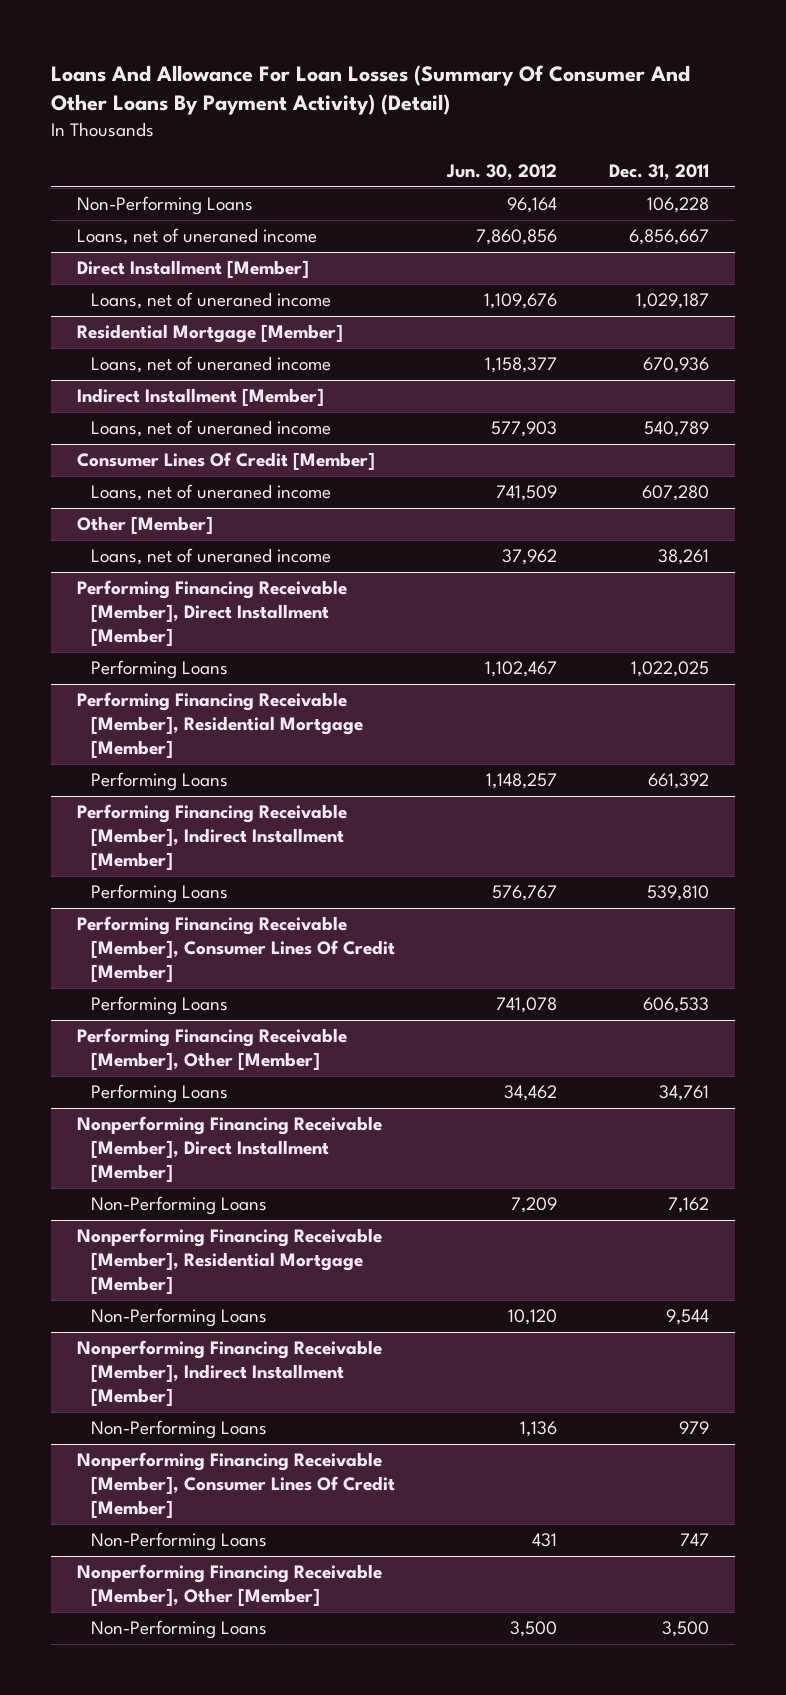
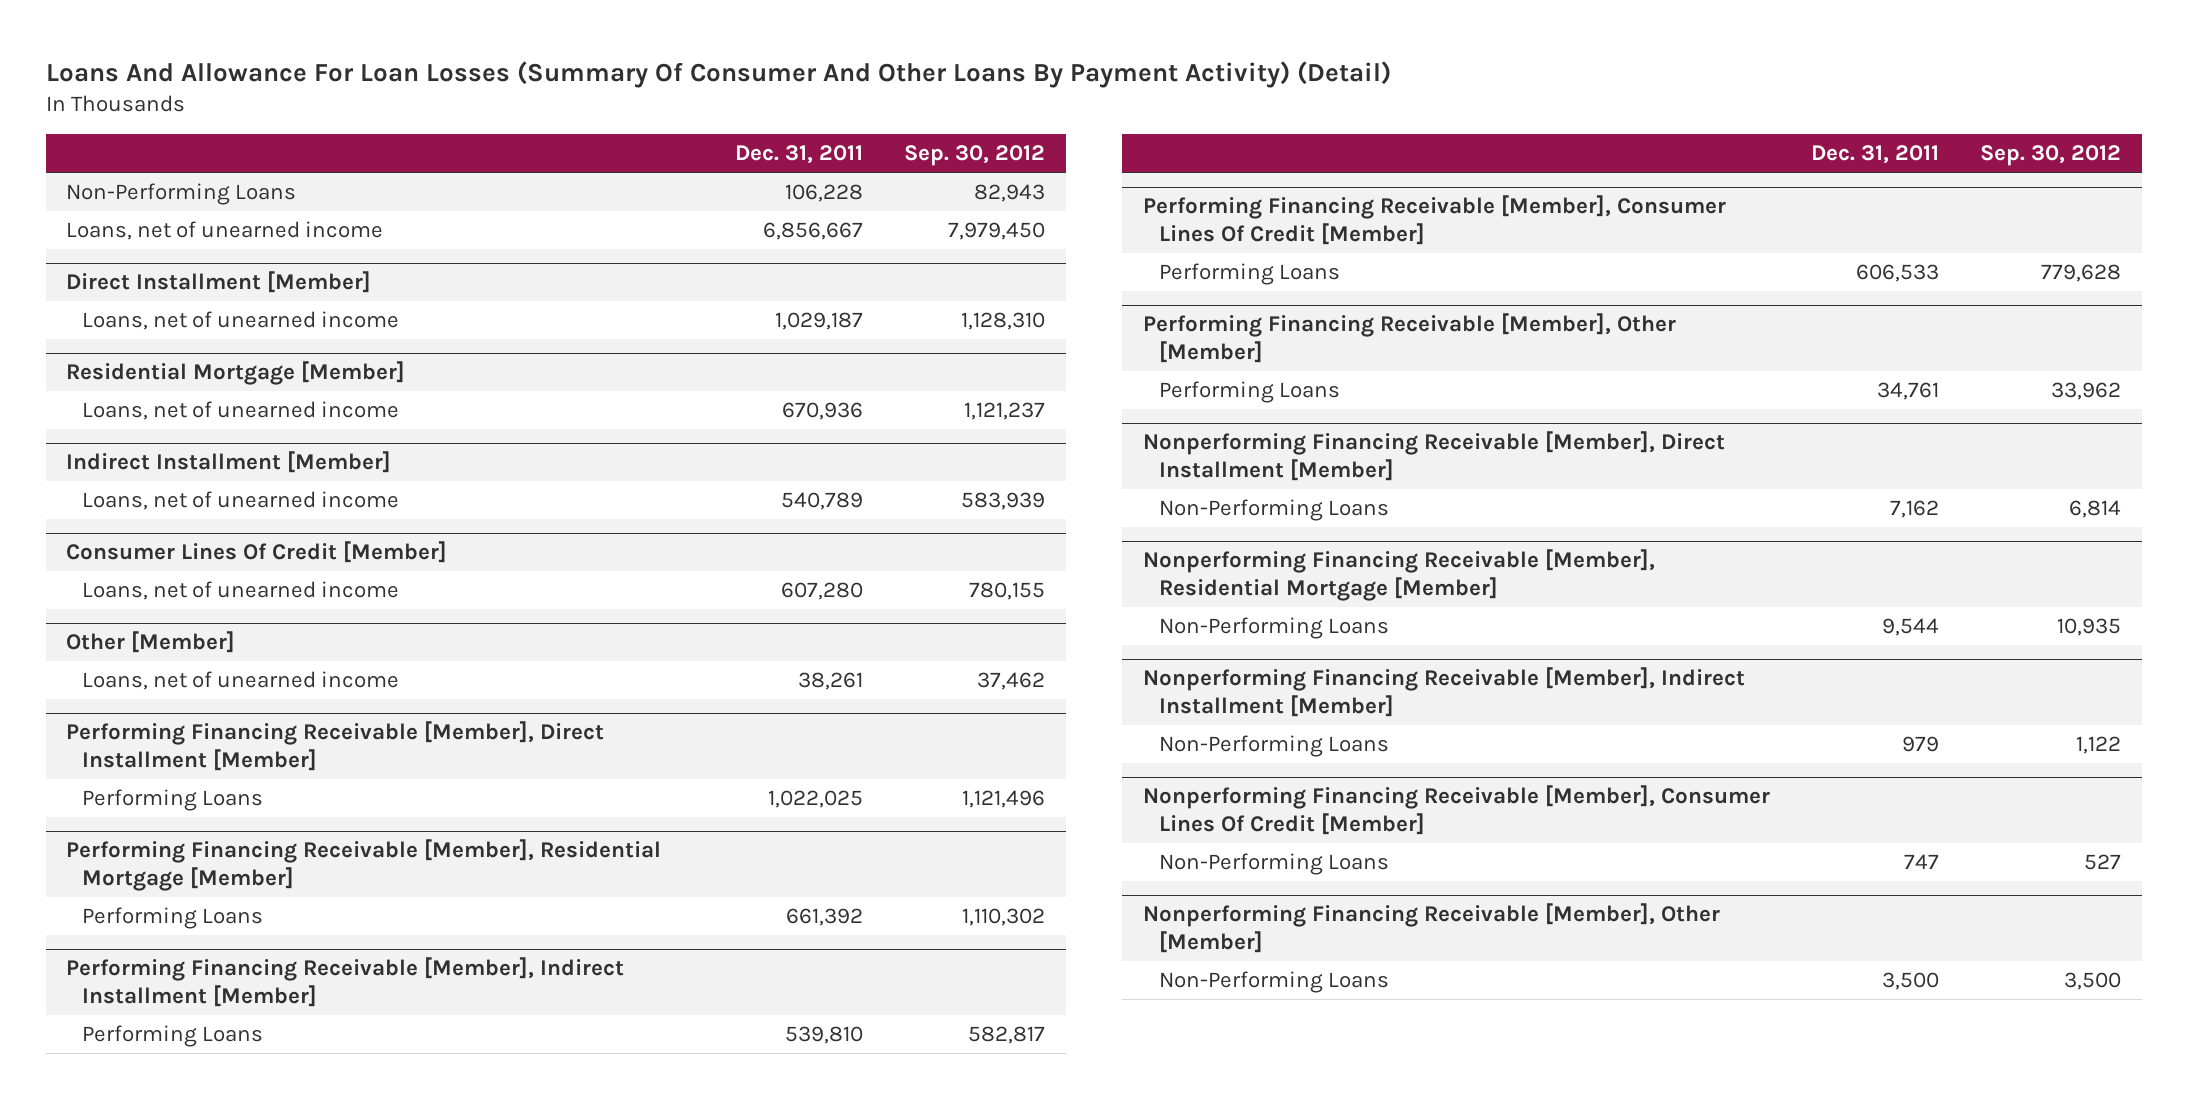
[445,163,557,180] Jun. 30, 2012 -> none
none -> [903,145,1045,167] Sep. 30, 2012
[77,228,318,246] Loans, net of uneraned income -> [66,221,384,241] Loans, net of unearned income
[90,292,331,310] Loans, net of uneraned income -> [82,311,400,331] Loans, net of unearned income
[90,356,331,374] Loans, net of uneraned income -> [82,401,400,421] Loans, net of unearned income
[90,420,331,438] Loans, net of uneraned income -> [82,491,400,511] Loans, net of unearned income
[90,484,331,502] Loans, net of uneraned income -> [82,581,400,601] Loans, net of unearned income
[90,548,331,566] Loans, net of uneraned income -> [82,671,400,691] Loans, net of unearned income

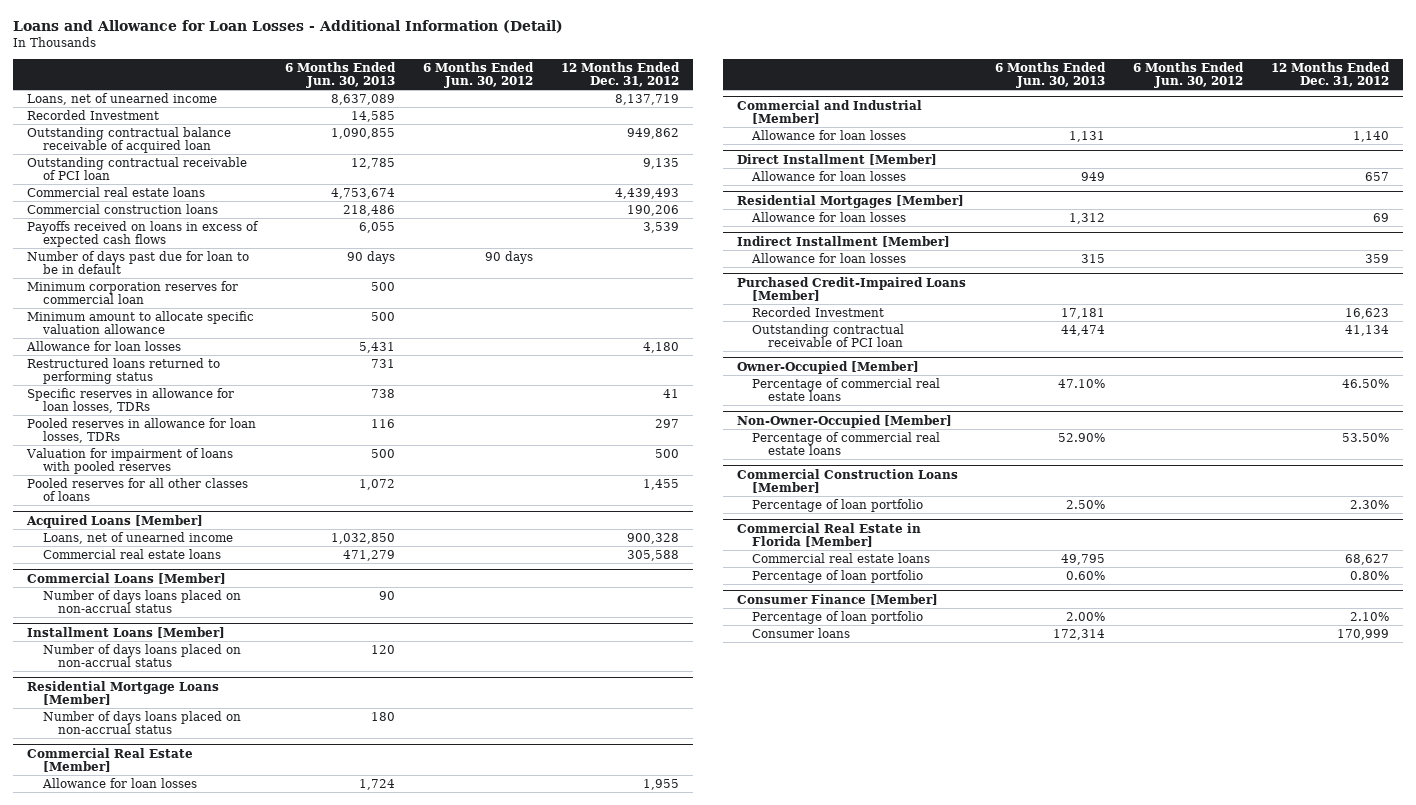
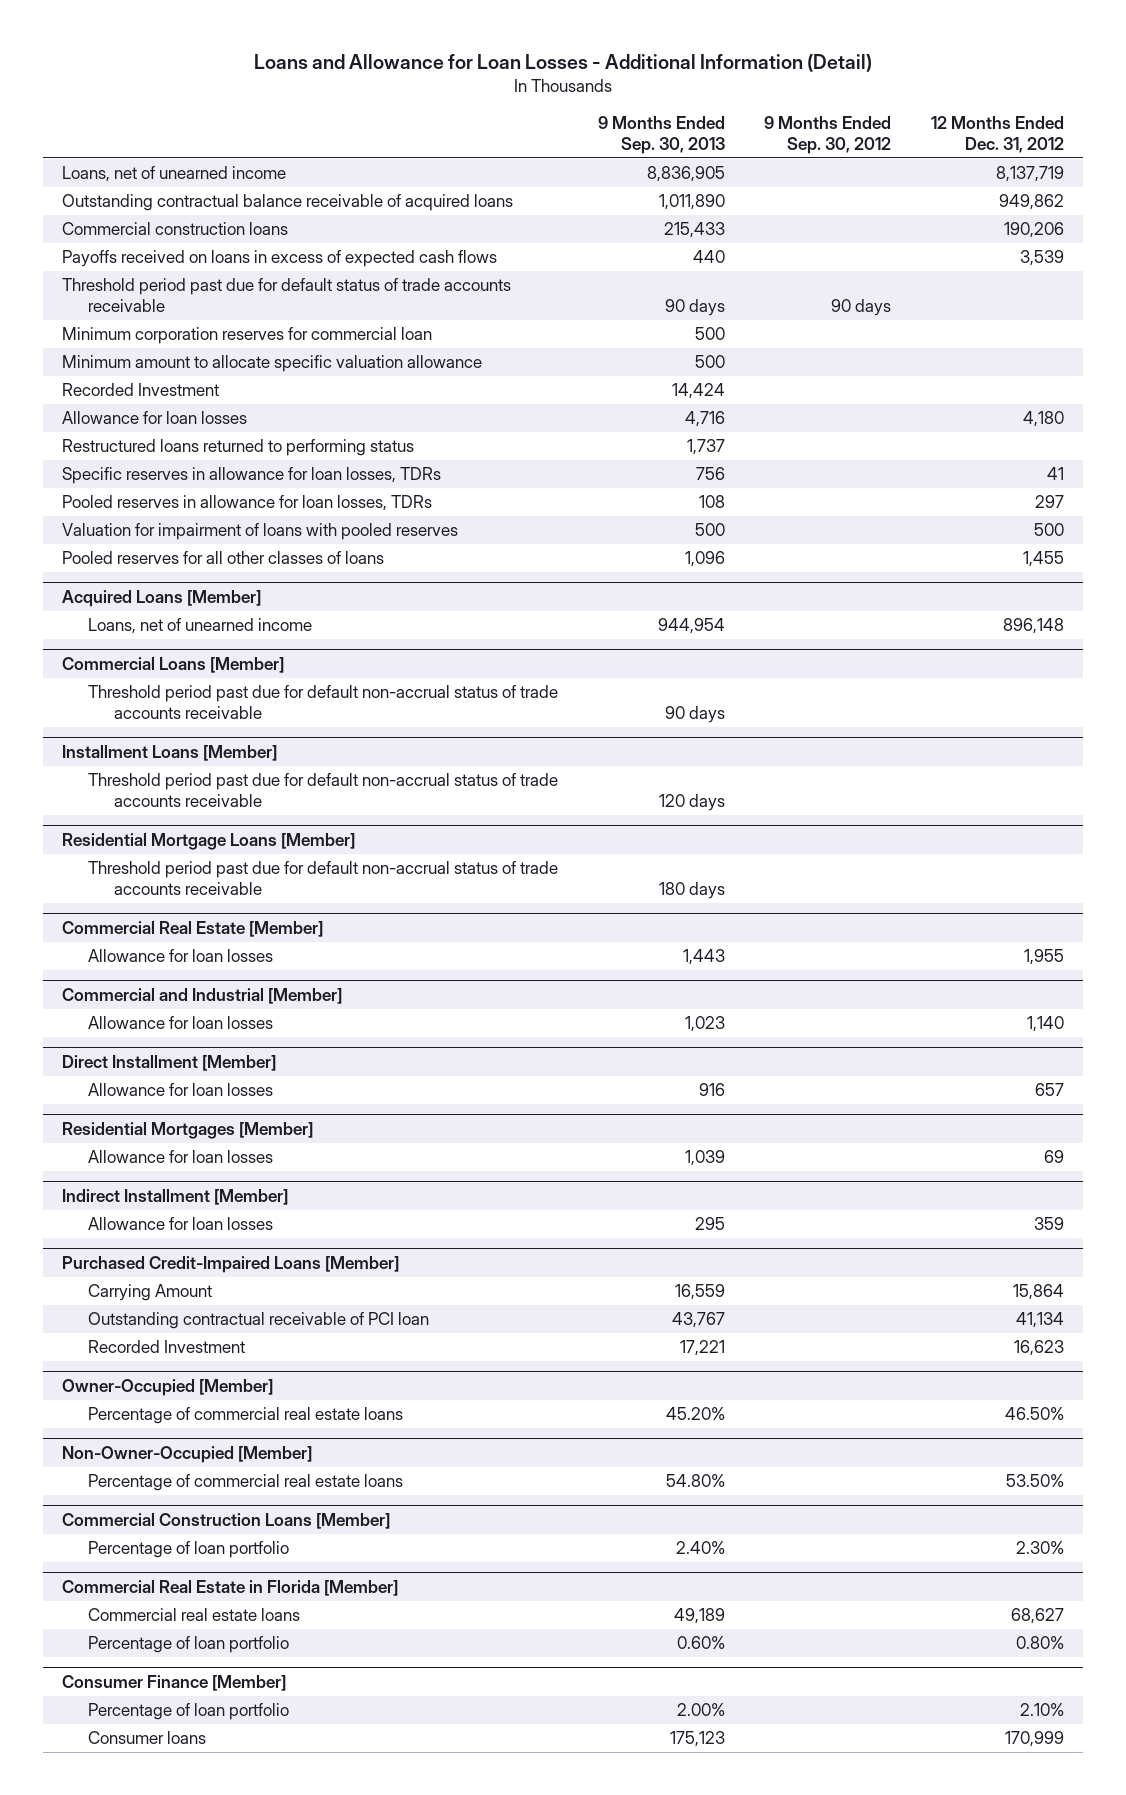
[285,61,397,89] 6 Months Ended Jun. 30, 2013 -> none
[423,61,535,89] 6 Months Ended Jun. 30, 2012 -> none
none -> [597,116,725,154] 9 Months Ended Sep. 30, 2013
none -> [764,116,892,154] 9 Months Ended Sep. 30, 2012
[27,156,248,181] Outstanding contractual receivable of PCI loan -> none
[27,186,206,197] Commercial real estate loans -> none
[27,126,232,154] Outstanding contractual balance receivable of acquired loan -> [62,194,514,212] Outstanding contractual balance receivable of acquired loans
[27,250,250,275] Number of days past due for loan to be in default -> none
none -> [62,278,512,312] Threshold period past due for default status of trade accounts receivable
[27,109,160,120] Recorded Investment -> [62,383,220,397] Recorded Investment
[42,548,221,559] Commercial real estate loans -> none
[627,532,680,544] 900,328 -> [1002,618,1064,635] 896,148
[42,589,241,614] Number of days loans placed on non-accrual status -> none
none -> [88,685,559,719] Threshold period past due for default non-accrual status of trade accounts receivable
[42,643,241,668] Number of days loans placed on non-accrual status -> none
none -> [88,773,559,807] Threshold period past due for default non-accrual status of trade accounts receivable
[42,710,241,735] Number of days loans placed on non-accrual status -> none
none -> [88,861,559,895] Threshold period past due for default non-accrual status of trade accounts receivable
none -> [88,1284,213,1302] Carrying Amount
[752,306,885,317] Recorded Investment -> [88,1340,246,1354] Recorded Investment

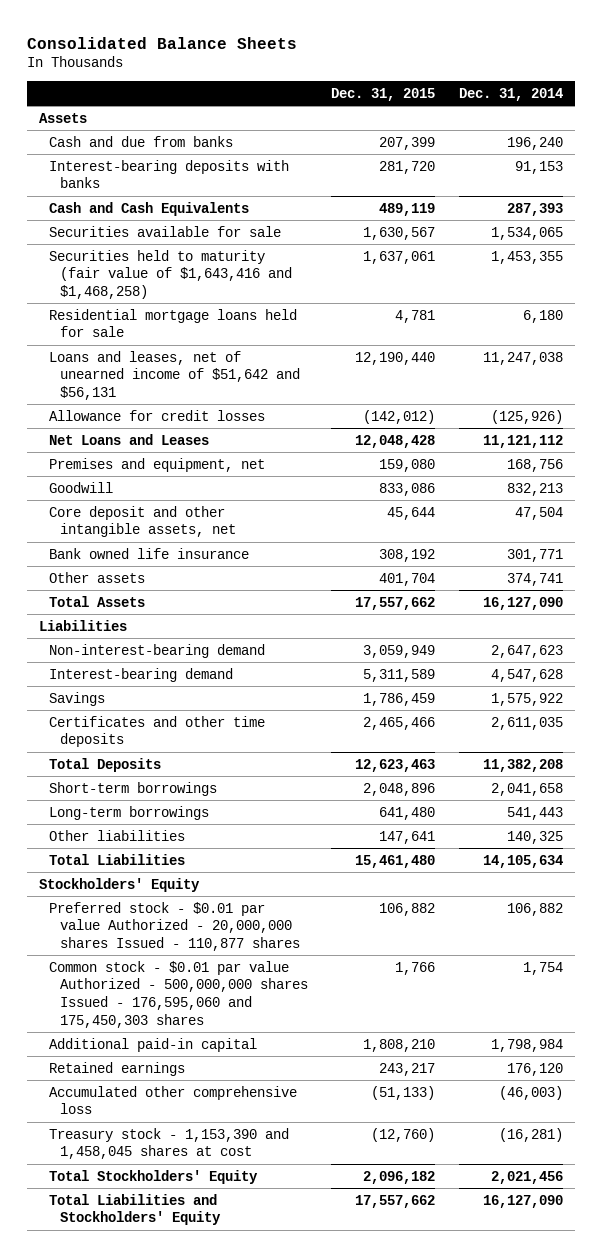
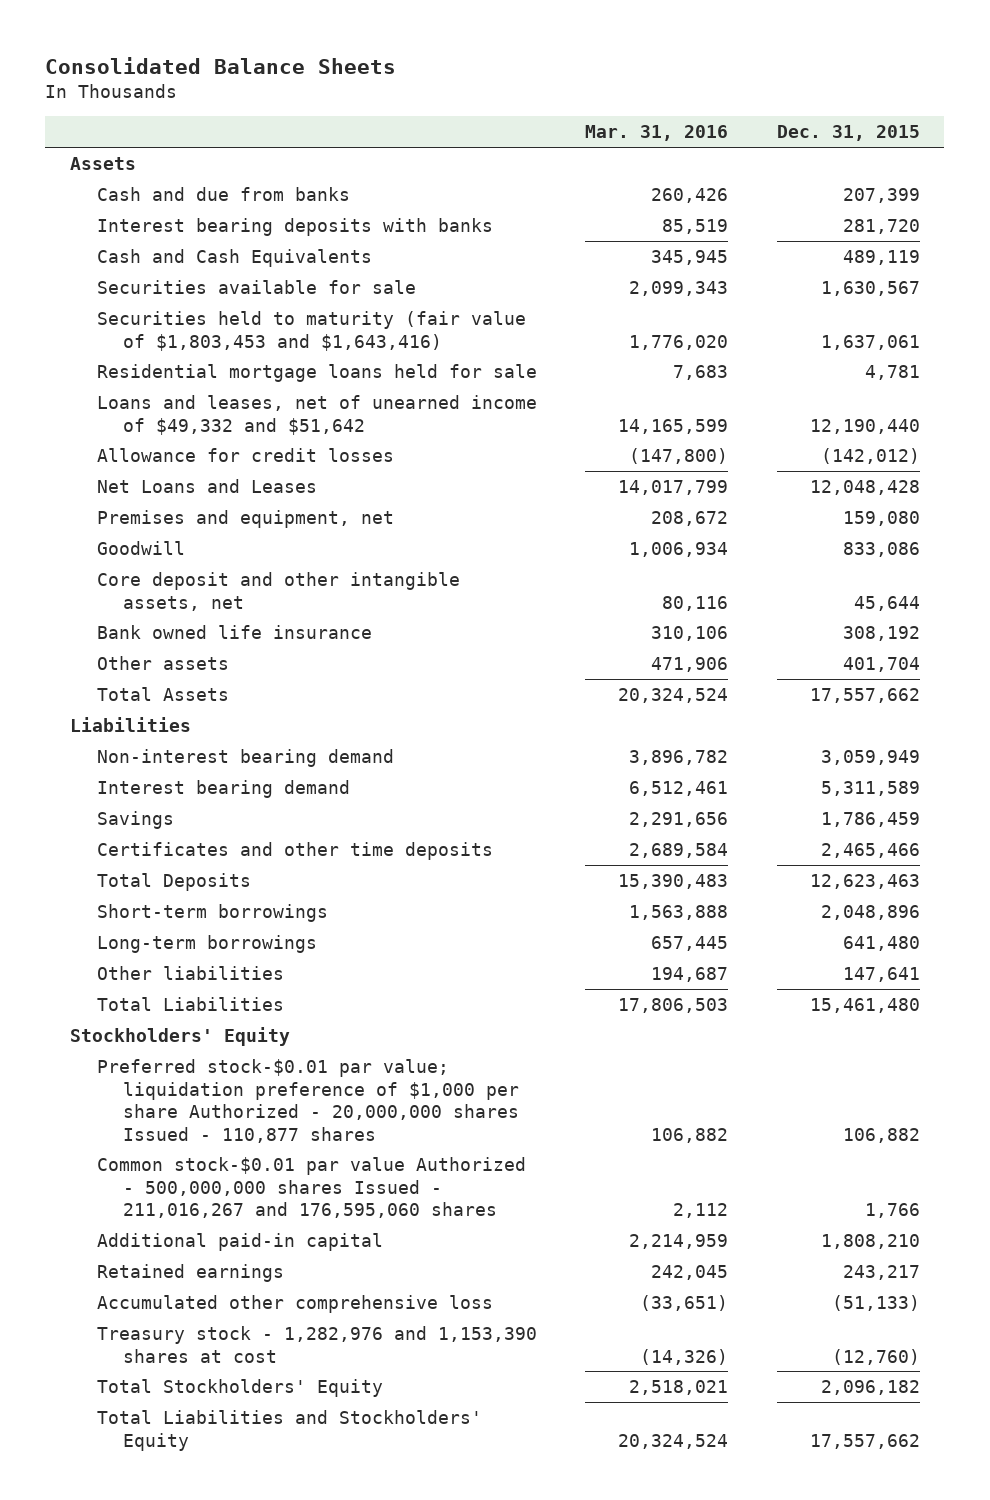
[459,87,564,101] Dec. 31, 2014 -> none
none -> [585,125,729,142] Mar. 31, 2016
[49,159,290,189] Interest-bearing deposits with banks -> [96,218,493,237] Interest bearing deposits with banks
[49,249,292,299] Securities held to maturity (fair value of $1,643,416 and $1,468,258) -> [96,311,526,351] Securities held to maturity (fair value of $1,803,453 and $1,643,416)
[49,350,300,400] Loans and leases, net of unearned income of $51,642 and $56,131 -> [96,395,537,435] Loans and leases, net of unearned income of $49,332 and $51,642
[49,643,266,658] Non-interest-bearing demand -> [96,749,394,768] Non-interest bearing demand
[49,667,234,682] Interest-bearing demand -> [96,780,350,799] Interest bearing demand
[49,901,300,951] Preferred stock - $0.01 par value Authorized - 20,000,000 shares Issued - 110,877 shares -> [96,1059,520,1143] Preferred stock-$0.01 par value; liquidation preference of $1,000 per share Authorized - 20,000,000 shares Issued - 110,877 shares
[49,960,308,1028] Common stock - $0.01 par value Authorized - 500,000,000 shares Issued - 176,595,060 and 175,450,303 shares -> [96,1157,526,1219] Common stock-$0.01 par value Authorized - 500,000,000 shares Issued - 211,016,267 and 176,595,060 shares
[49,1127,290,1160] Treasury stock - 1,153,390 and 1,458,045 shares at cost -> [96,1326,537,1363] Treasury stock - 1,282,976 and 1,153,390 shares at cost

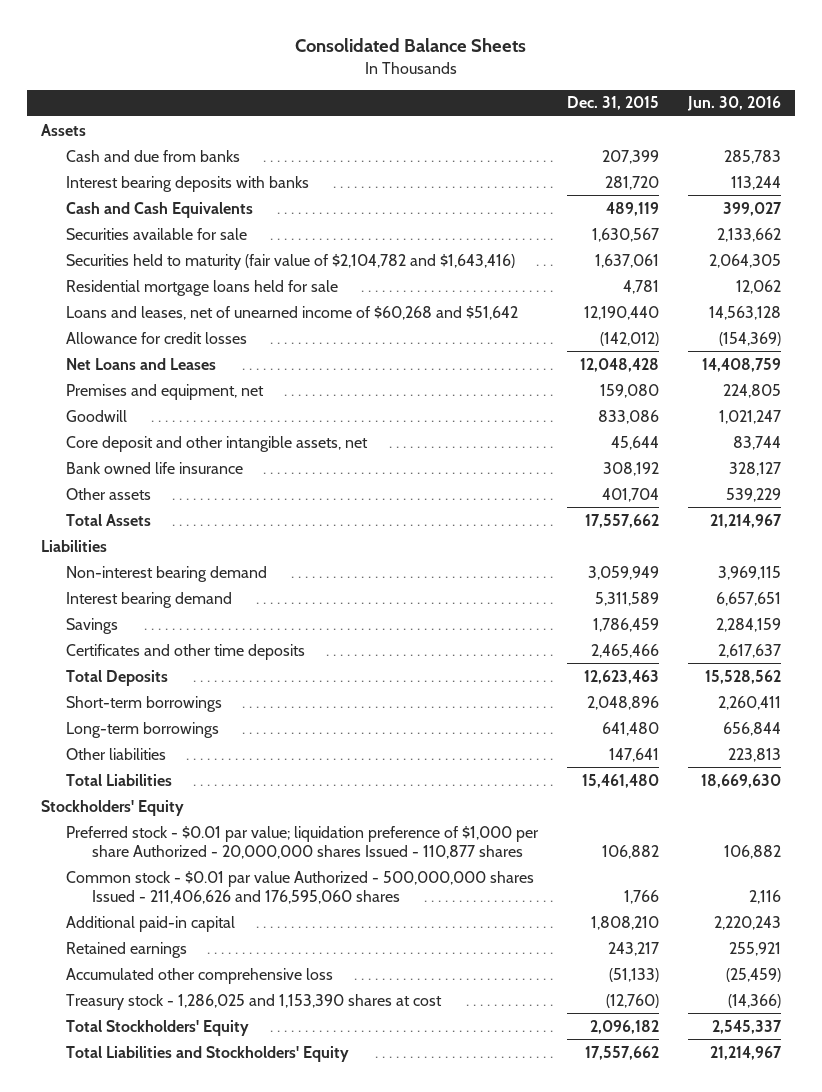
[585,125,729,142] Mar. 31, 2016 -> none
none -> [686,96,781,112] Jun. 30, 2016
[96,311,526,351] Securities held to maturity (fair value of $1,803,453 and $1,643,416) -> [66,253,516,270] Securities held to maturity (fair value of $2,104,782 and $1,643,416)
[96,395,537,435] Loans and leases, net of unearned income of $49,332 and $51,642 -> [66,305,519,320] Loans and leases, net of unearned income of $60,268 and $51,642
[96,1059,520,1143] Preferred stock-$0.01 par value; liquidation preference of $1,000 per share Authorized - 20,000,000 shares Issued - 110,877 shares -> [66,825,540,859] Preferred stock - $0.01 par value; liquidation preference of $1,000 per share Authorized - 20,000,000 shares Issued - 110,877 shares
[96,1157,526,1219] Common stock-$0.01 par value Authorized - 500,000,000 shares Issued - 211,016,267 and 176,595,060 shares -> [66,870,535,904] Common stock - $0.01 par value Authorized - 500,000,000 shares Issued - 211,406,626 and 176,595,060 shares
[96,1326,537,1363] Treasury stock - 1,282,976 and 1,153,390 shares at cost -> [66,993,443,1010] Treasury stock - 1,286,025 and 1,153,390 shares at cost

